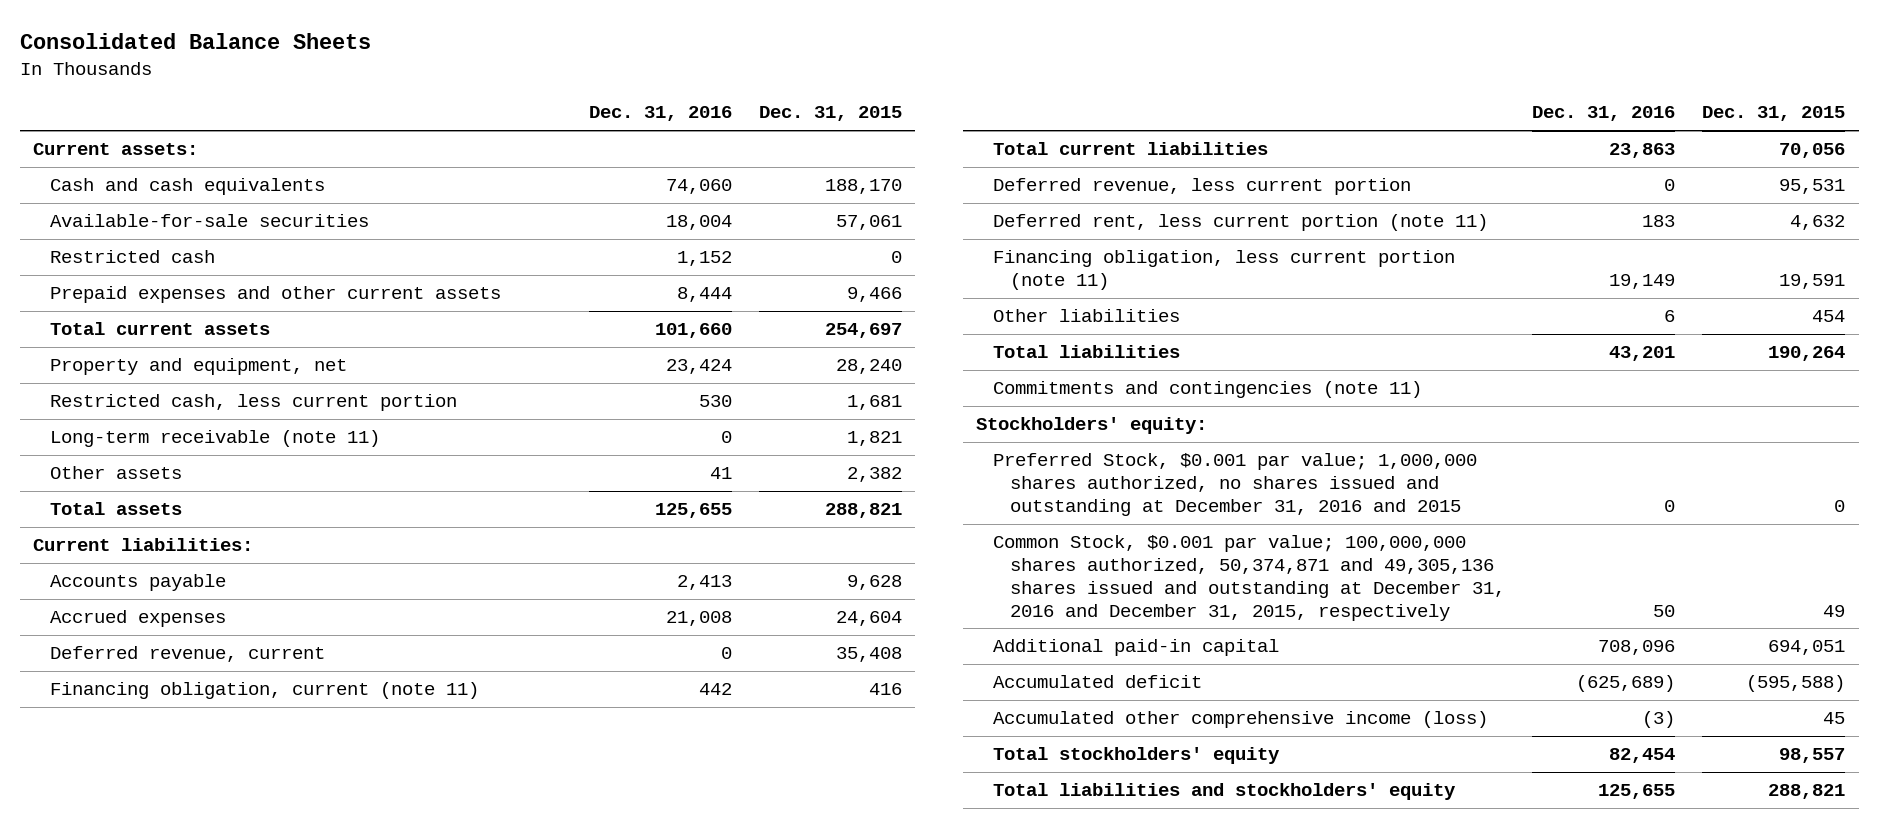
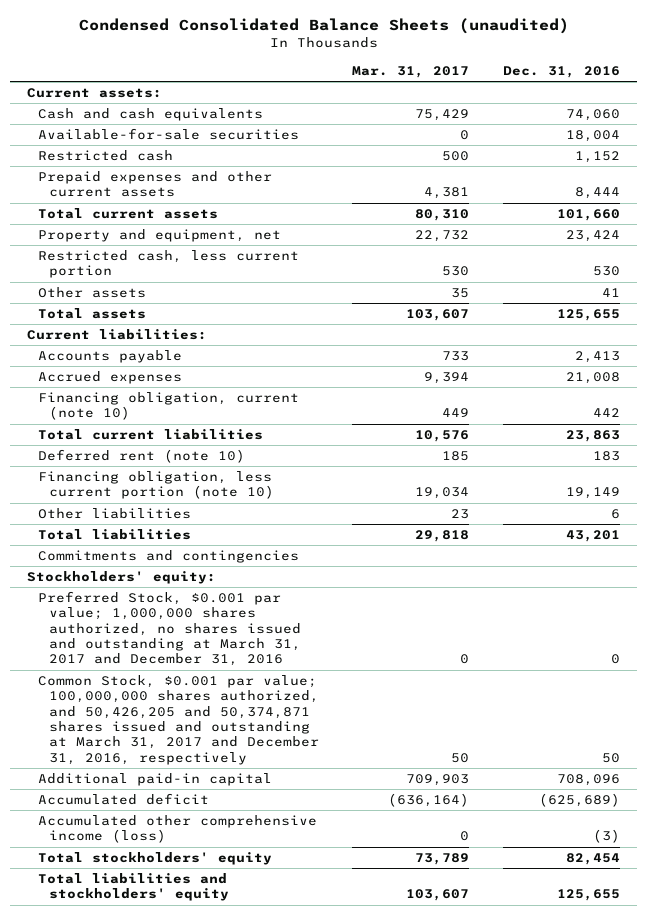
[19,33,371,50] Consolidated Balance Sheets -> [78,18,569,35] Condensed Consolidated Balance Sheets (unaudited)
[758,106,902,122] Dec. 31, 2015 -> none
none -> [352,66,470,79] Mar. 31, 2017
[50,430,381,448] Long-term receivable (note 11) -> none
[50,646,326,663] Deferred revenue, current -> none
[50,682,480,700] Financing obligation, current (note 11) -> [37,392,299,421] Financing obligation, current (note 10)
[993,178,1412,196] Deferred revenue, less current portion -> none
[993,214,1489,232] Deferred rent, less current portion (note 11) -> [37,449,245,464] Deferred rent (note 10)
[993,250,1456,291] Financing obligation, less current portion (note 11) -> [37,471,274,500] Financing obligation, less current portion (note 10)
[993,381,1423,399] Commitments and contingencies (note 11) -> [37,550,299,564] Commitments and contingencies
[993,453,1478,516] Preferred Stock, $0.001 par value; 1,000,000 shares authorized, no shares issued and outstanding at December 31, 2016 and 2015 -> [37,591,301,667] Preferred Stock, $0.001 par value; 1,000,000 shares authorized, no shares issued and outstanding at March 31, 2017 and December 31, 2016
[993,535,1506,621] Common Stock, $0.001 par value; 100,000,000 shares authorized, 50,374,871 and 49,305,136 shares issued and outstanding at December 31, 2016 and December 31, 2015, respectively -> [37,675,319,765] Common Stock, $0.001 par value; 100,000,000 shares authorized, and 50,426,205 and 50,374,871 shares issued and outstanding at March 31, 2017 and December 31, 2016, respectively

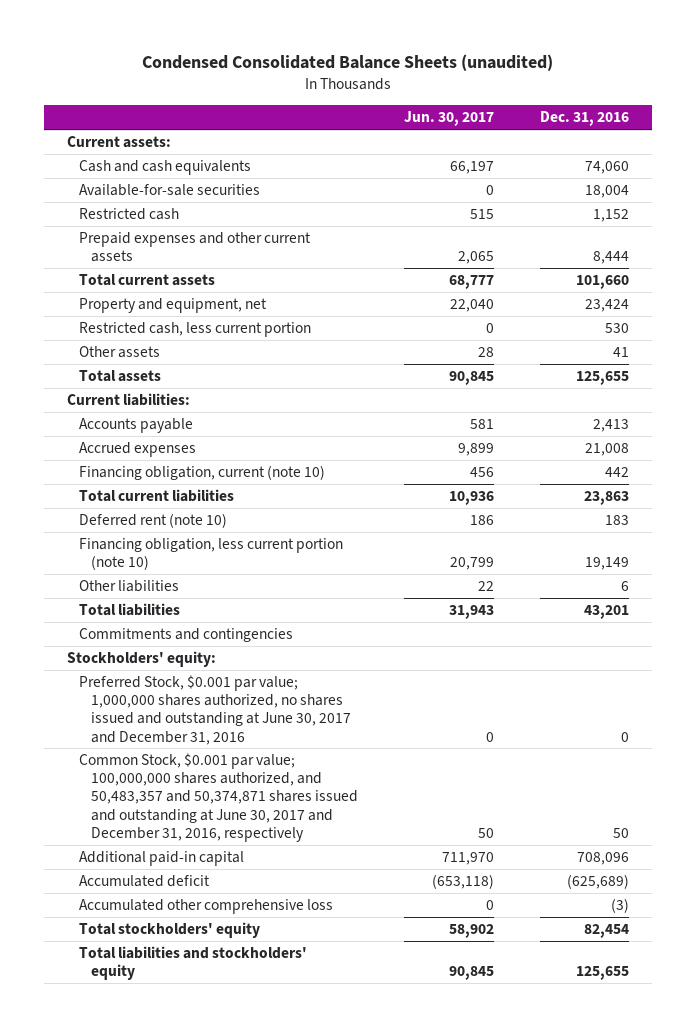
[352,66,470,79] Mar. 31, 2017 -> none
none -> [404,111,495,127] Jun. 30, 2017
[37,591,301,667] Preferred Stock, $0.001 par value; 1,000,000 shares authorized, no shares issued and outstanding at March 31, 2017 and December 31, 2016 -> [79,675,352,745] Preferred Stock, $0.001 par value; 1,000,000 shares authorized, no shares issued and outstanding at June 30, 2017 and December 31, 2016
[37,675,319,765] Common Stock, $0.001 par value; 100,000,000 shares authorized, and 50,426,205 and 50,374,871 shares issued and outstanding at March 31, 2017 and December 31, 2016, respectively -> [79,753,359,842] Common Stock, $0.001 par value; 100,000,000 shares authorized, and 50,483,357 and 50,374,871 shares issued and outstanding at June 30, 2017 and December 31, 2016, respectively
[37,815,317,844] Accumulated other comprehensive income (loss) -> [79,899,334,915] Accumulated other comprehensive loss

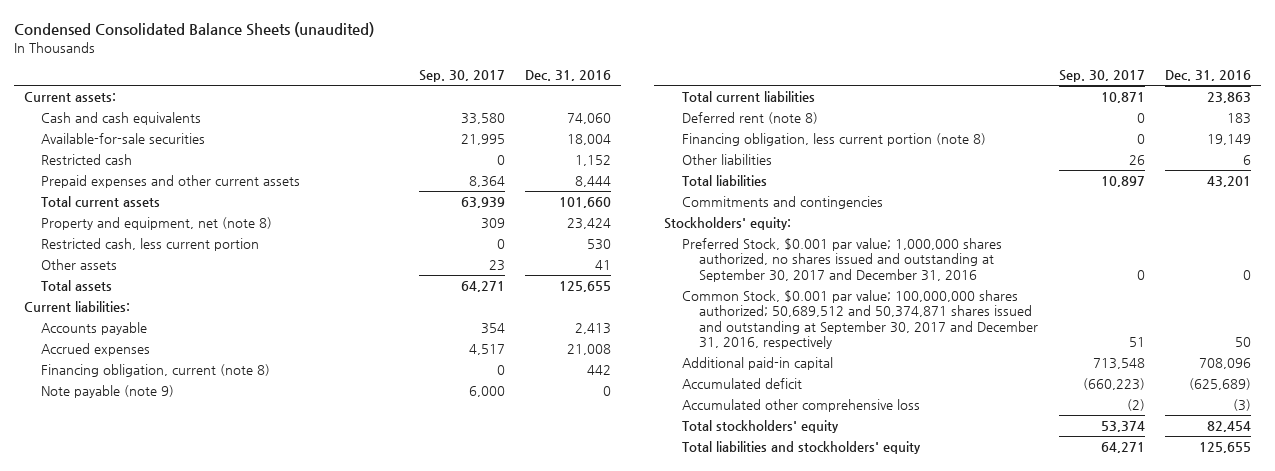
[404,111,495,127] Jun. 30, 2017 -> none
none -> [418,70,505,83] Sep. 30, 2017
[79,298,268,314] Property and equipment, net -> [41,216,273,230] Property and equipment, net (note 8)
[79,465,326,481] Financing obligation, current (note 10) -> [41,363,271,377] Financing obligation, current (note 8)
none -> [41,384,175,398] Note payable (note 9)
[79,513,228,529] Deferred rent (note 10) -> [681,111,818,124] Deferred rent (note 8)
[79,538,344,571] Financing obligation, less current portion (note 10) -> [681,132,986,146] Financing obligation, less current portion (note 8)
[79,675,352,745] Preferred Stock, $0.001 par value; 1,000,000 shares authorized, no shares issued and outstanding at June 30, 2017 and December 31, 2016 -> [681,237,1002,282] Preferred Stock, $0.001 par value; 1,000,000 shares authorized, no shares issued and outstanding at September 30, 2017 and December 31, 2016
[79,753,359,842] Common Stock, $0.001 par value; 100,000,000 shares authorized, and 50,483,357 and 50,374,871 shares issued and outstanding at June 30, 2017 and December 31, 2016, respectively -> [681,289,1039,350] Common Stock, $0.001 par value; 100,000,000 shares authorized; 50,689,512 and 50,374,871 shares issued and outstanding at September 30, 2017 and December 31, 2016, respectively

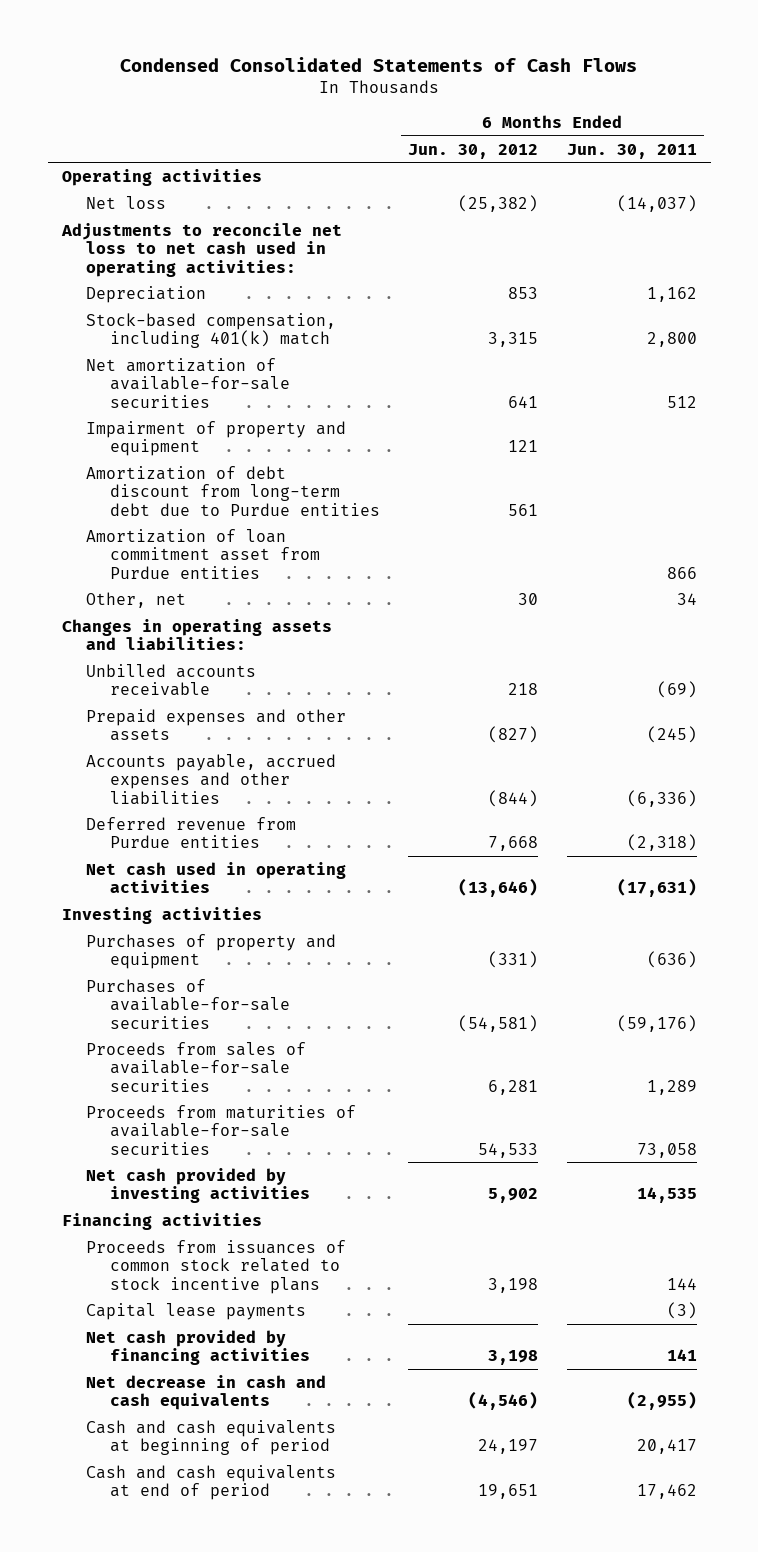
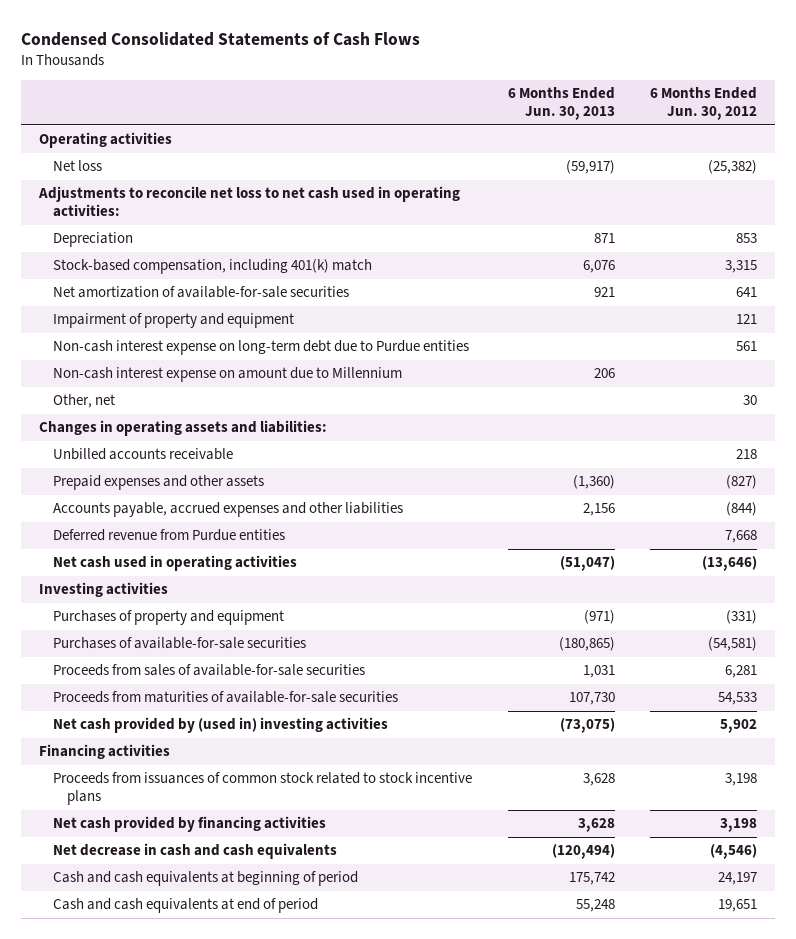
[566,143,697,159] Jun. 30, 2011 -> none
none -> [507,87,615,121] 6 Months Ended Jun. 30, 2013
[85,528,320,579] Amortization of loan commitment asset from Purdue entities -> none
[85,465,380,516] Amortization of debt discount from long-term debt due to Purdue entities -> [52,340,469,356] Non-cash interest expense on long-term debt due to Purdue entities
none -> [52,367,402,383] Non-cash interest expense on amount due to Millennium
[85,1167,310,1204] Net cash provided by investing activities -> [52,717,388,734] Net cash provided by (used in) investing activities
[85,1302,306,1320] Capital lease payments -> none

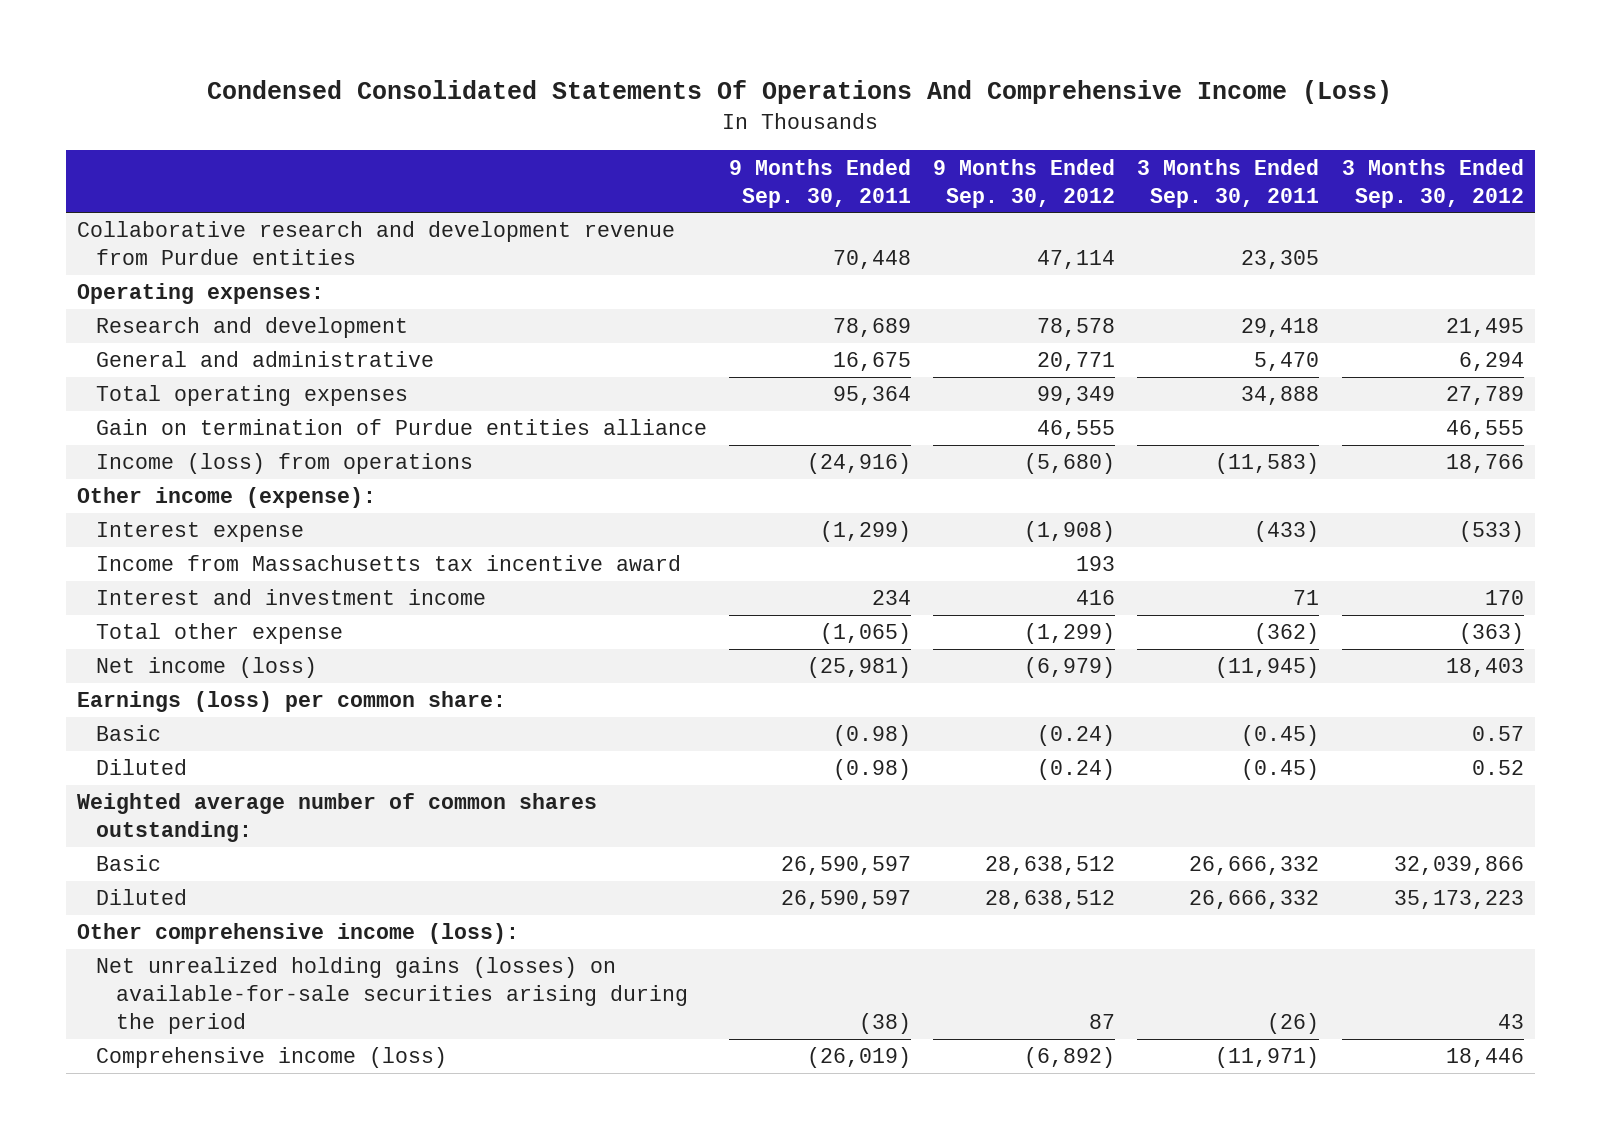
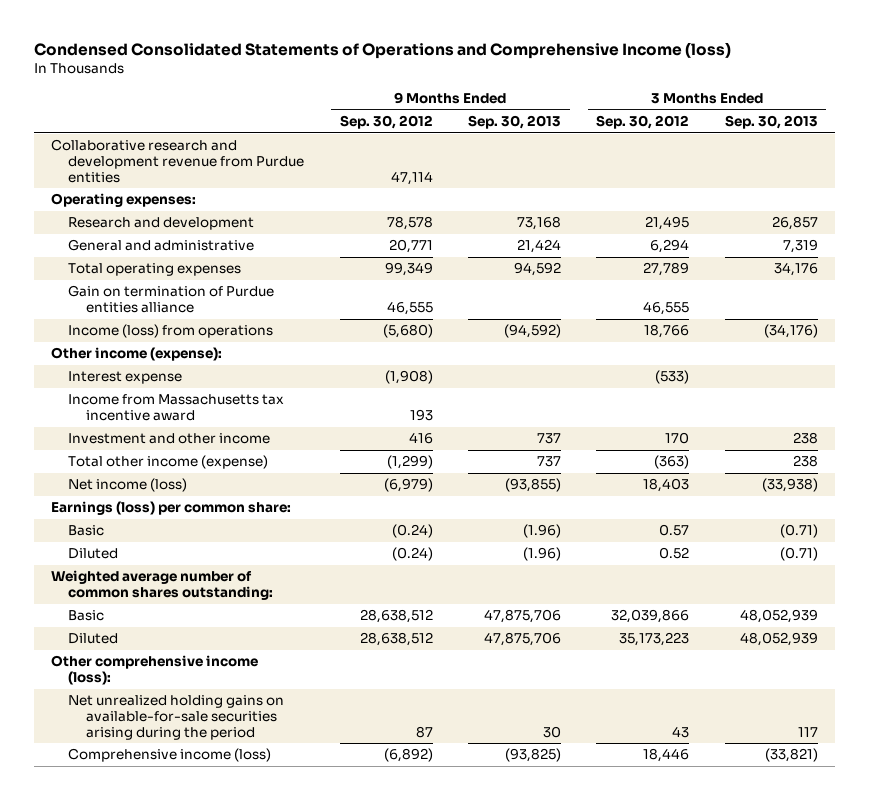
[207,80,1393,105] Condensed Consolidated Statements Of Operations And Comprehensive Income (Loss) -> [33,41,731,59] Condensed Consolidated Statements of Operations and Comprehensive Income (loss)
[729,158,912,208] 9 Months Ended Sep. 30, 2011 -> none
[1137,158,1320,208] 3 Months Ended Sep. 30, 2011 -> none
none -> [468,115,562,130] Sep. 30, 2013
none -> [724,115,818,130] Sep. 30, 2013
[96,589,487,606] Interest and investment income -> [68,433,271,445] Investment and other income
[96,623,344,645] Total other expense -> [68,455,269,470] Total other income (expense)
[96,957,688,1035] Net unrealized holding gains (losses) on available-for-sale securities arising during the period -> [68,695,285,740] Net unrealized holding gains on available-for-sale securities arising during the period

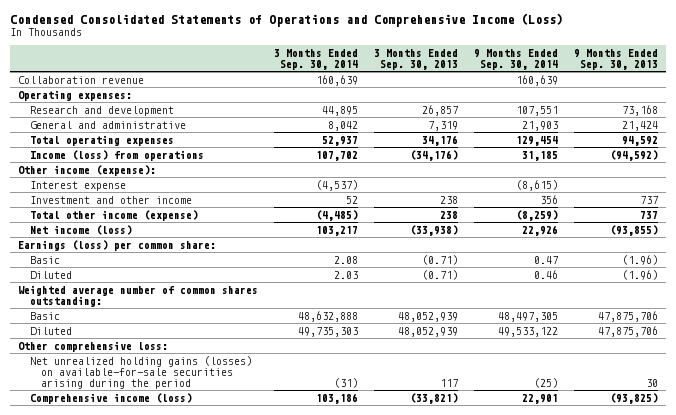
[33,41,731,59] Condensed Consolidated Statements of Operations and Comprehensive Income (loss) -> [10,13,564,28] Condensed Consolidated Statements of Operations and Comprehensive Income (Loss)
[339,115,433,130] Sep. 30, 2012 -> none
[596,115,690,130] Sep. 30, 2012 -> none
none -> [274,48,359,70] 3 Months Ended Sep. 30, 2014
none -> [474,48,559,70] 9 Months Ended Sep. 30, 2014
[51,139,305,183] Collaborative research and development revenue from Purdue entities -> none
none -> [18,75,145,84] Collaboration revenue
[68,285,275,314] Gain on termination of Purdue entities alliance -> none
[68,394,285,422] Income from Massachusetts tax incentive award -> none
[51,655,259,686] Other comprehensive income (loss): -> [18,340,169,352] Other comprehensive loss:
[68,695,285,740] Net unrealized holding gains on available-for-sale securities arising during the period -> [29,355,252,390] Net unrealized holding gains (losses) on available-for-sale securities arising during the period

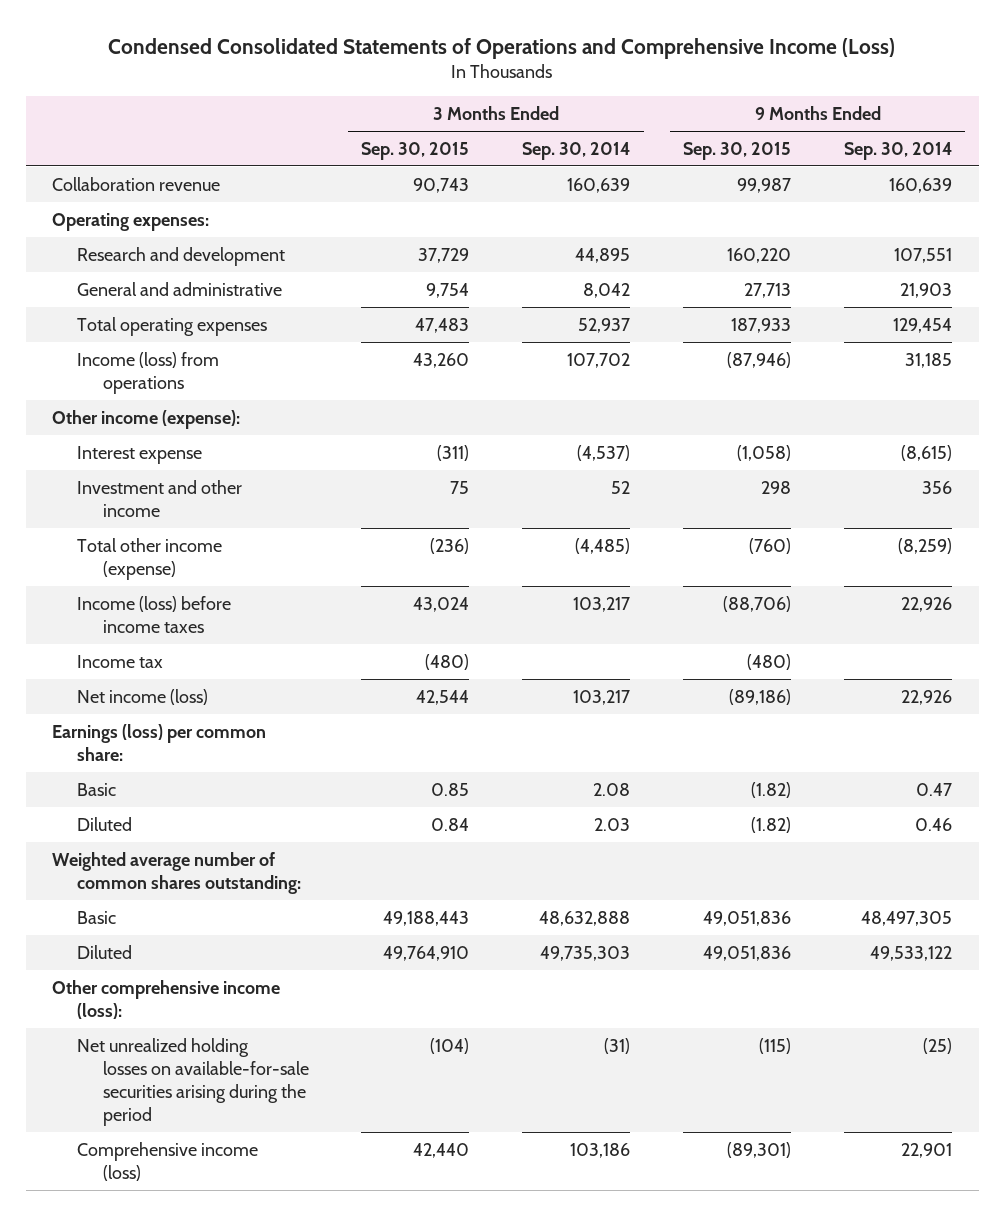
[374,48,459,70] 3 Months Ended Sep. 30, 2013 -> none
[574,48,659,70] 9 Months Ended Sep. 30, 2013 -> none
none -> [361,141,470,160] Sep. 30, 2015
none -> [683,141,792,160] Sep. 30, 2015
none -> [77,595,232,633] Income (loss) before income taxes
none -> [77,654,164,668] Income tax
[18,340,169,352] Other comprehensive loss: -> [52,979,281,1019] Other comprehensive income (loss):
[29,355,252,390] Net unrealized holding gains (losses) on available-for-sale securities arising during the period -> [77,1037,309,1127] Net unrealized holding losses on available-for-sale securities arising during the period

